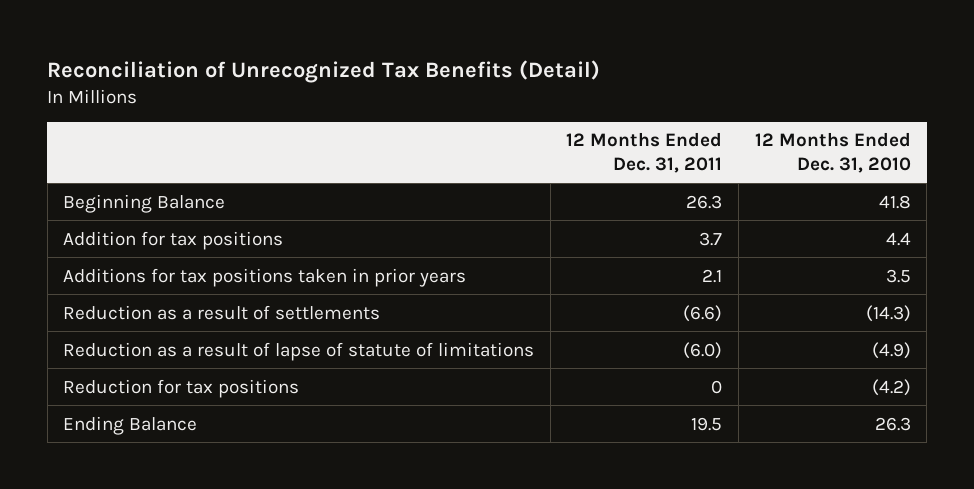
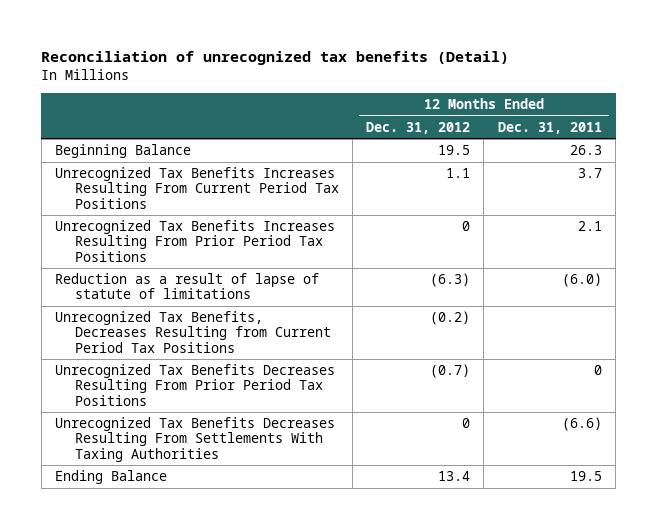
[47,59,601,83] Reconciliation of Unrecognized Tax Benefits (Detail) -> [41,50,510,65] Reconciliation of unrecognized tax benefits (Detail)
[754,132,911,173] 12 Months Ended Dec. 31, 2010 -> none
none -> [366,121,471,134] Dec. 31, 2012
[63,304,381,320] Reduction as a result of settlements -> none
[63,230,284,250] Addition for tax positions -> [55,167,339,209] Unrecognized Tax Benefits Increases Resulting From Current Period Tax Positions
[63,267,467,287] Additions for tax positions taken in prior years -> [55,220,336,262] Unrecognized Tax Benefits Increases Resulting From Prior Period Tax Positions
none -> [55,311,331,353] Unrecognized Tax Benefits, Decreases Resulting from Current Period Tax Positions
[63,378,300,398] Reduction for tax positions -> [55,364,336,406] Unrecognized Tax Benefits Decreases Resulting From Prior Period Tax Positions
none -> [55,417,336,462] Unrecognized Tax Benefits Decreases Resulting From Settlements With Taxing Authorities

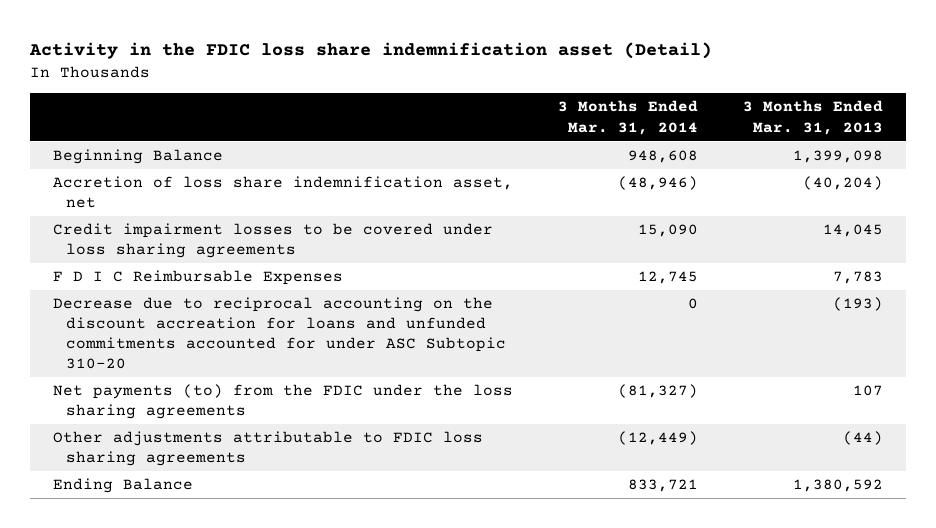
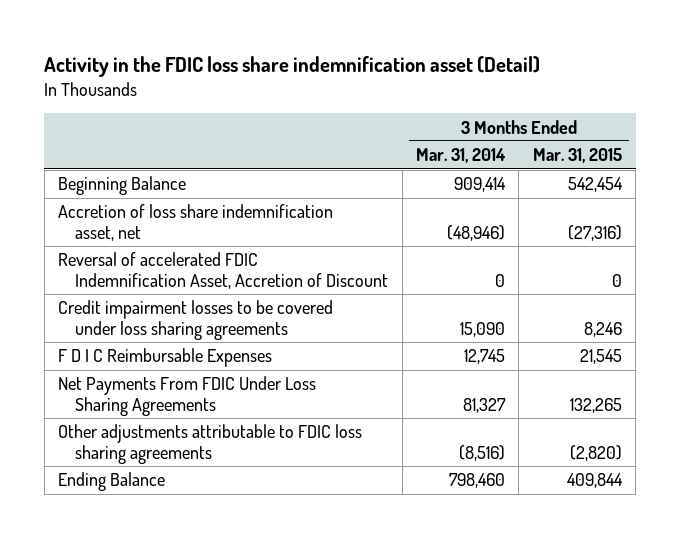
[743,100,884,135] 3 Months Ended Mar. 31, 2013 -> none
none -> [532,148,622,164] Mar. 31, 2015
[628,150,699,164] 948,608 -> [454,177,507,193] 909,414
none -> [58,252,389,289] Reversal of accelerated FDIC Indemnification Asset, Accretion of Discount
[52,297,507,370] Decrease due to reciprocal accounting on the discount accreation for loans and unfunded commitments accounted for under ASC Subtopic 310-20 -> none
[52,384,513,420] Net payments (to) from the FDIC under the loss sharing agreements -> [58,376,317,416] Net Payments From FDIC Under Loss Sharing Agreements
[618,384,699,399] (81,327) -> [463,397,507,413] 81,327
[618,431,699,446] (12,449) -> [459,444,506,461] (8,516)
[628,479,699,493] 833,721 -> [449,473,506,489] 798,460

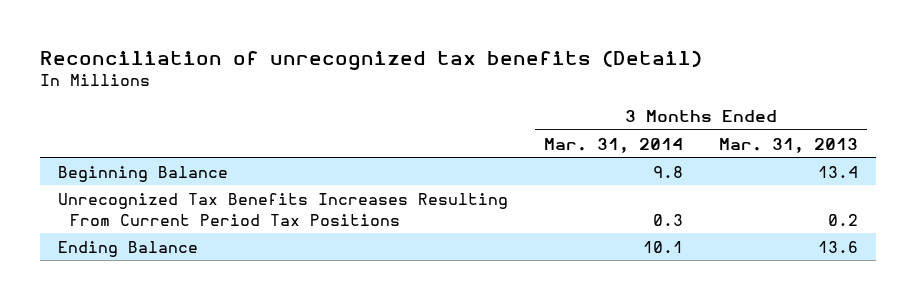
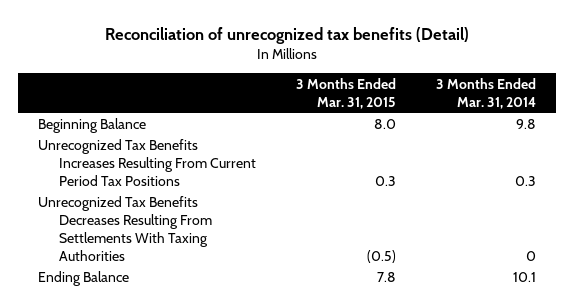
[719,137,859,153] Mar. 31, 2013 -> none
none -> [296,77,397,109] 3 Months Ended Mar. 31, 2015
none -> [37,195,213,261] Unrecognized Tax Benefits Decreases Resulting From Settlements With Taxing Authorities

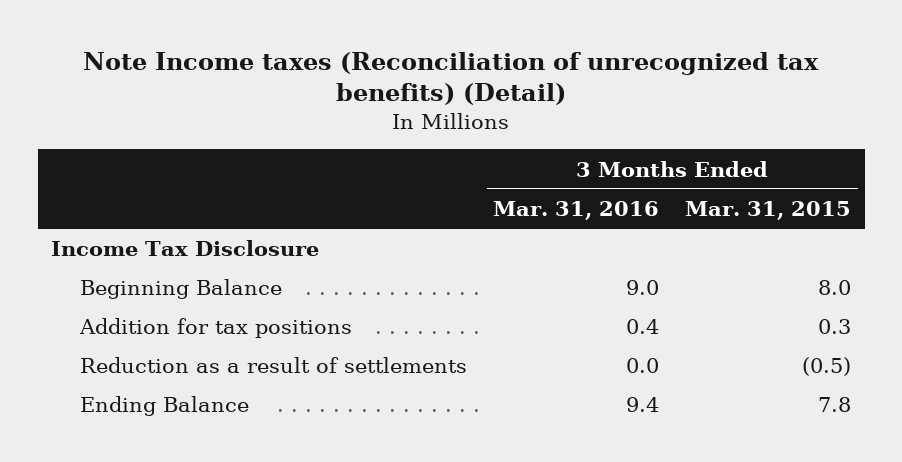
[105,26,470,44] Reconciliation of unrecognized tax benefits (Detail) -> [83,51,820,106] Note Income taxes (Reconciliation of unrecognized tax benefits) (Detail)
[436,77,537,109] 3 Months Ended Mar. 31, 2014 -> none
none -> [493,200,660,220] Mar. 31, 2016
none -> [50,240,319,257] Income Tax Disclosure
[37,138,257,186] Unrecognized Tax Benefits Increases Resulting From Current Period Tax Positions -> [78,318,352,339] Addition for tax positions
[37,195,213,261] Unrecognized Tax Benefits Decreases Resulting From Settlements With Taxing Authorities -> [79,357,467,374] Reduction as a result of settlements

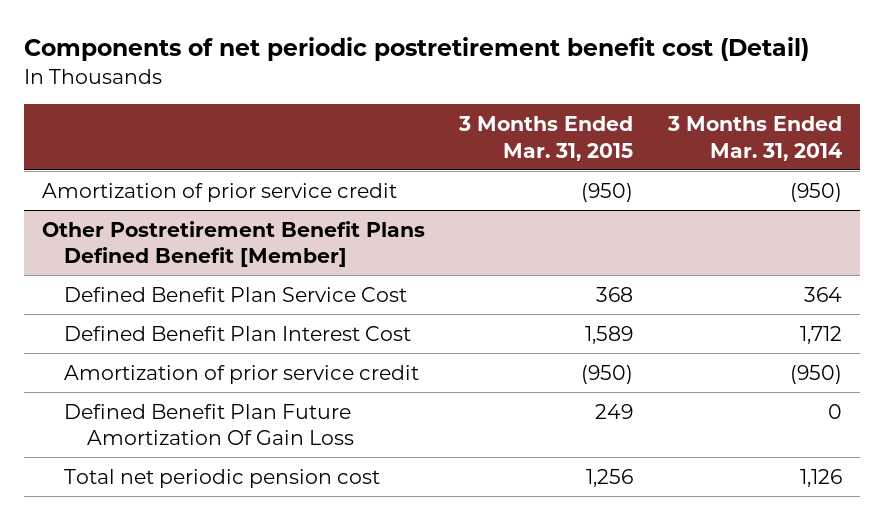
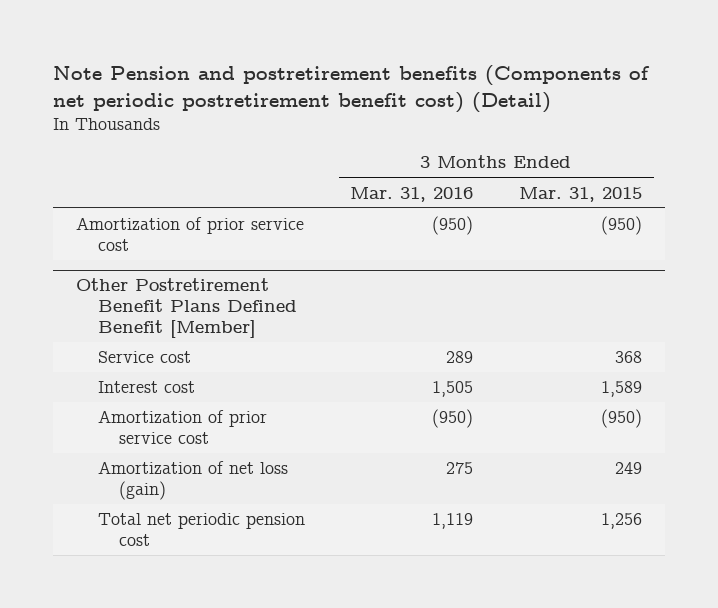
[24,37,810,62] Components of net periodic postretirement benefit cost (Detail) -> [53,64,651,113] Note Pension and postretirement benefits (Components of net periodic postretirement benefit cost) (Detail)
[667,115,843,161] 3 Months Ended Mar. 31, 2014 -> none
none -> [350,186,474,202] Mar. 31, 2016
[41,182,397,202] Amortization of prior service credit -> [76,217,305,251] Amortization of prior service cost
[64,286,408,302] Defined Benefit Plan Service Cost -> [97,351,191,364] Service cost
[64,325,412,341] Defined Benefit Plan Interest Cost -> [97,381,195,394] Interest cost
[64,364,420,384] Amortization of prior service credit -> [97,410,267,444] Amortization of prior service cost
[64,403,354,446] Defined Benefit Plan Future Amortization Of Gain Loss -> [97,461,288,500] Amortization of net loss (gain)

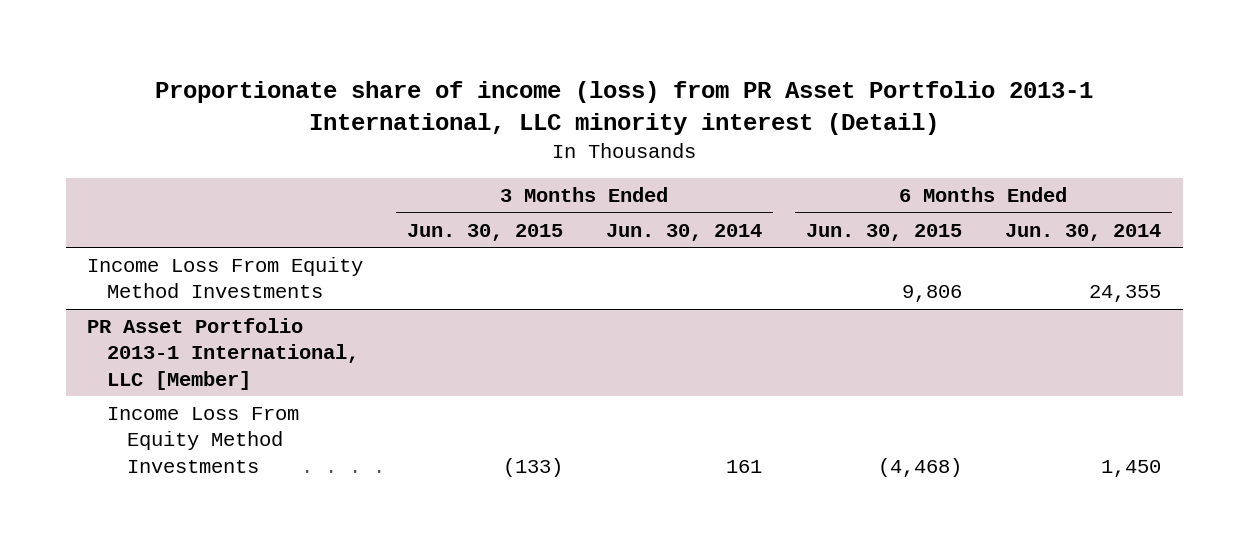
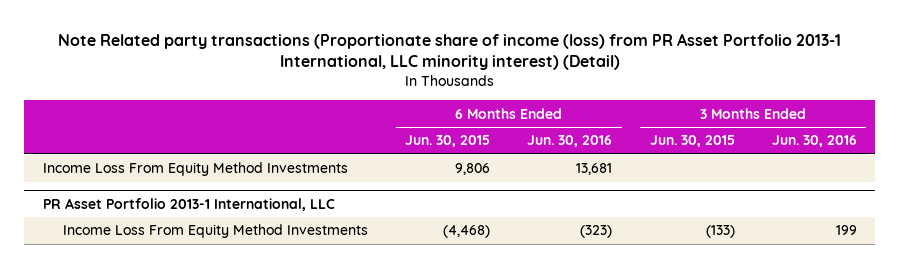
[155,80,1094,135] Proportionate share of income (loss) from PR Asset Portfolio 2013-1 International, LLC minority interest (Detail) -> [57,32,841,71] Note Related party transactions (Proportionate share of income (loss) from PR Asset Portfolio 2013-1 International, LLC minority interest) (Detail)
[606,223,763,241] Jun. 30, 2014 -> none
[1004,223,1161,241] Jun. 30, 2014 -> none
none -> [527,135,613,148] Jun. 30, 2016
none -> [771,135,857,148] Jun. 30, 2016
[87,318,360,390] PR Asset Portfolio 2013-1 International, LLC [Member] -> [42,197,335,211] PR Asset Portfolio 2013-1 International, LLC

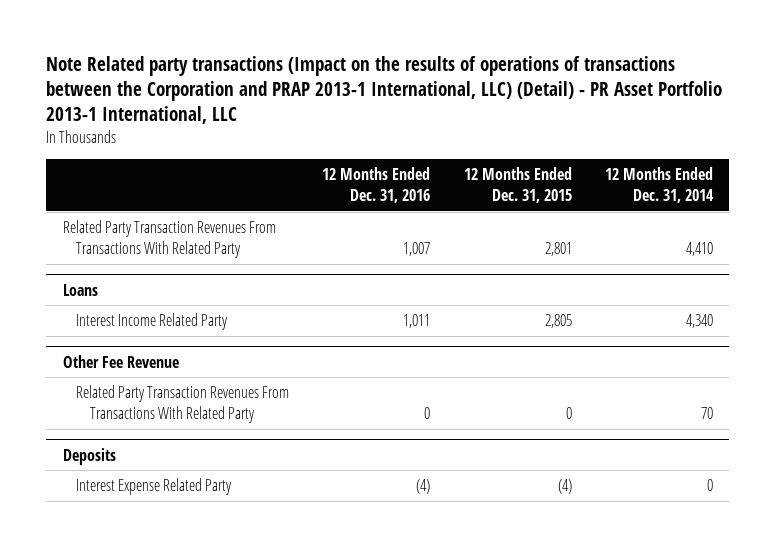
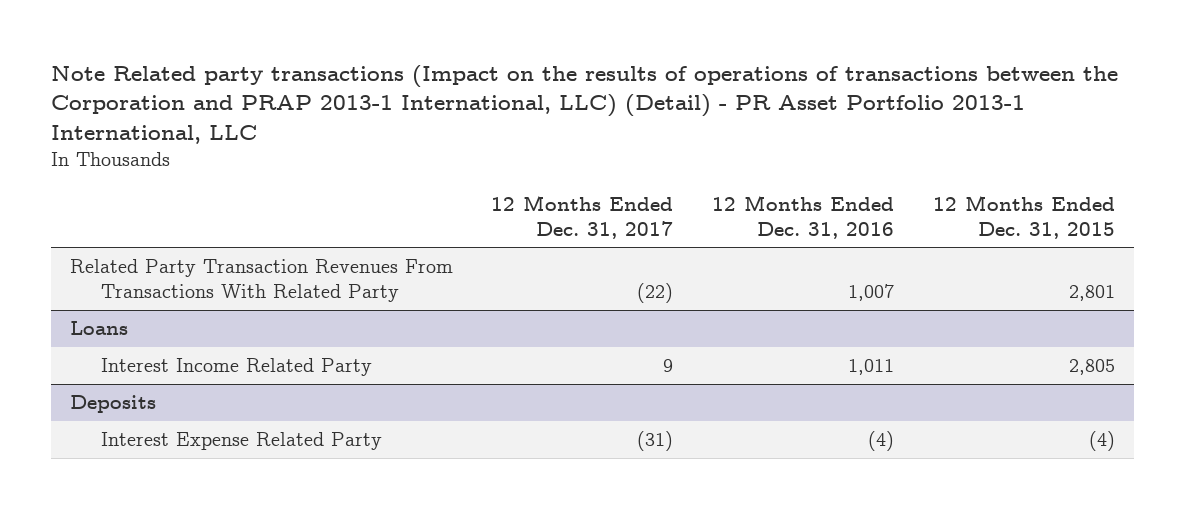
[604,167,714,203] 12 Months Ended Dec. 31, 2014 -> none
none -> [491,194,674,239] 12 Months Ended Dec. 31, 2017
[62,354,179,368] Other Fee Revenue -> none
[76,385,290,423] Related Party Transaction Revenues From Transactions With Related Party -> none

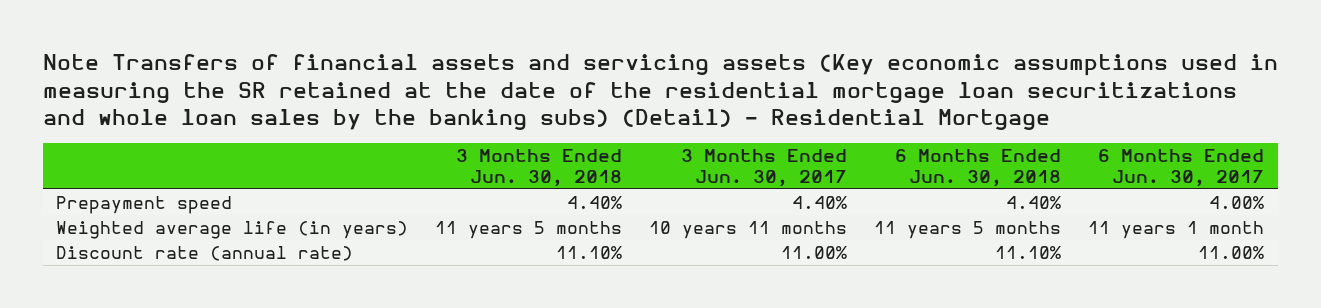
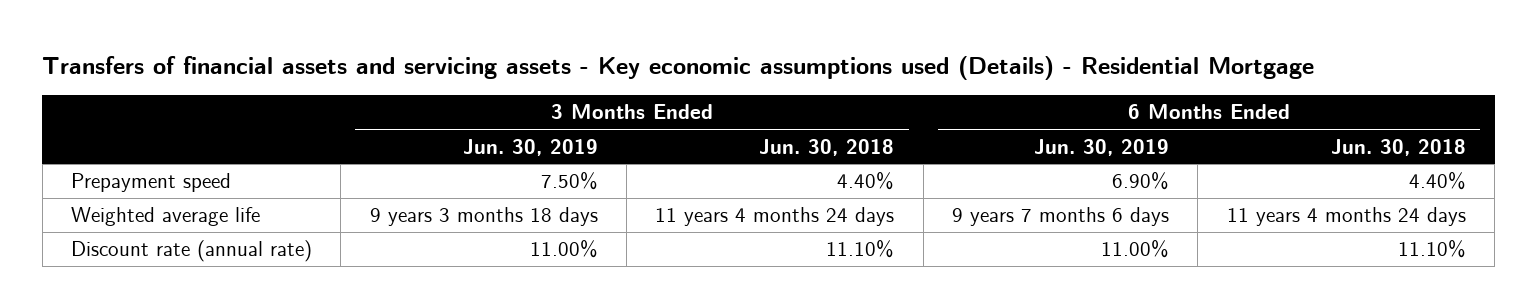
[42,54,1278,131] Note Transfers of financial assets and servicing assets (Key economic assumptions used in measuring the SR retained at the date of the residential mortgage loan securitizations and whole loan sales by the banking subs) (Detail) - Residential Mortgage -> [42,56,1315,81] Transfers of financial assets and servicing assets - Key economic assumptions used (Details) - Residential Mortgage
[681,149,848,187] 3 Months Ended Jun. 30, 2017 -> none
[1098,149,1265,187] 6 Months Ended Jun. 30, 2017 -> none
none -> [462,138,598,156] Jun. 30, 2019
none -> [1034,138,1170,156] Jun. 30, 2019
[56,221,409,240] Weighted average life (in years) -> [70,207,260,227] Weighted average life
[435,221,623,240] 11 years 5 months -> [655,207,895,227] 11 years 4 months 24 days
[874,221,1062,240] 11 years 5 months -> [1226,207,1466,227] 11 years 4 months 24 days

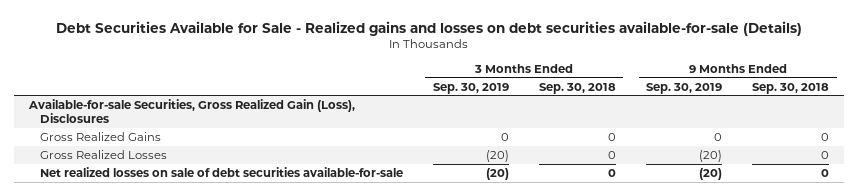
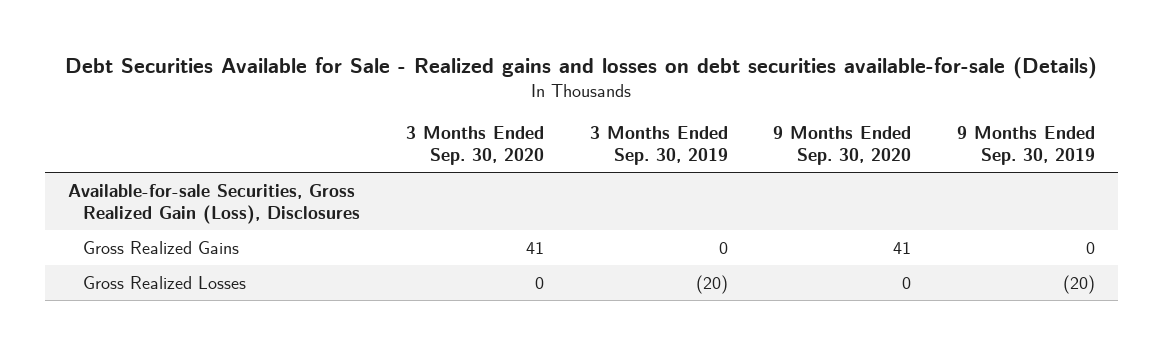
[538,82,616,94] Sep. 30, 2018 -> none
[752,82,830,94] Sep. 30, 2018 -> none
none -> [405,126,544,166] 3 Months Ended Sep. 30, 2020
none -> [773,126,912,166] 9 Months Ended Sep. 30, 2020
[39,166,403,177] Net realized losses on sale of debt securities available-for-sale -> none

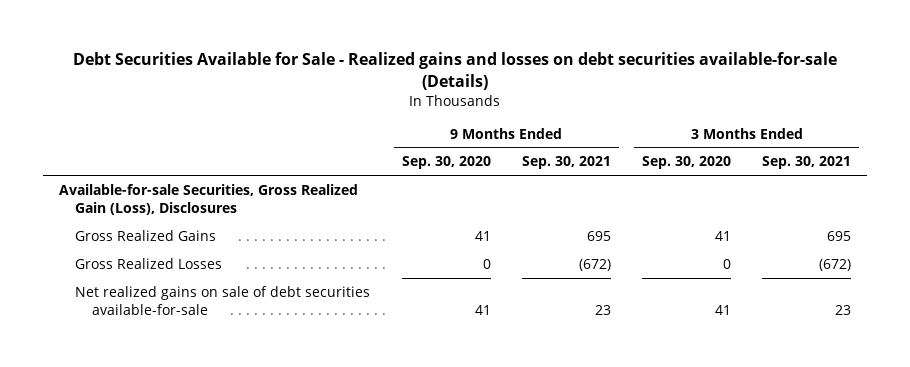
[589,126,728,166] 3 Months Ended Sep. 30, 2019 -> none
[957,126,1096,166] 9 Months Ended Sep. 30, 2019 -> none
none -> [521,156,611,170] Sep. 30, 2021
none -> [762,156,852,170] Sep. 30, 2021
none -> [75,285,371,315] Net realized gains on sale of debt securities available-for-sale

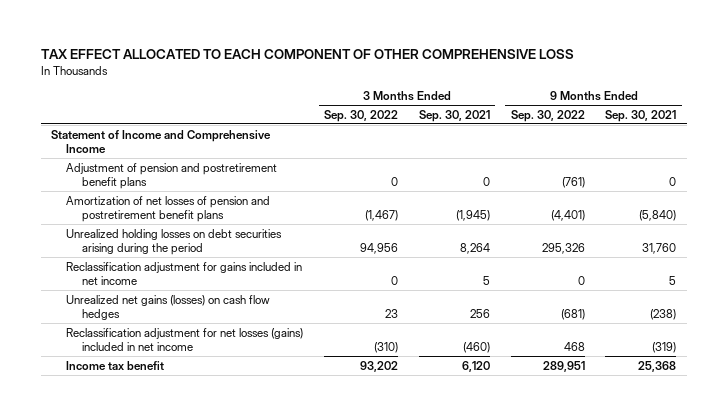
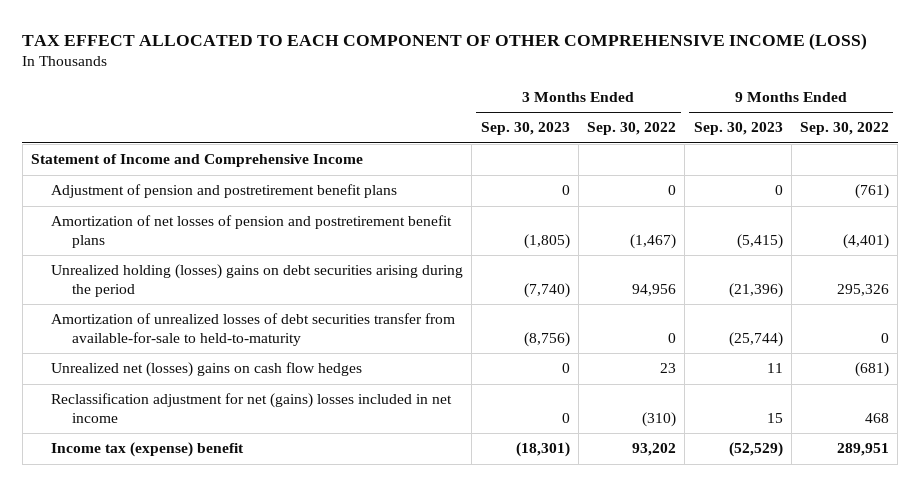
[40,48,574,59] TAX EFFECT ALLOCATED TO EACH COMPONENT OF OTHER COMPREHENSIVE LOSS -> [22,32,868,50] TAX EFFECT ALLOCATED TO EACH COMPONENT OF OTHER COMPREHENSIVE INCOME (LOSS)
[418,109,490,122] Sep. 30, 2021 -> none
[605,109,677,122] Sep. 30, 2021 -> none
none -> [480,122,570,136] Sep. 30, 2023
none -> [693,122,783,136] Sep. 30, 2023
[66,261,303,285] Reclassification adjustment for gains included in net income -> none
[66,228,283,255] Unrealized holding losses on debt securities arising during the period -> [51,264,464,298] Unrealized holding (losses) gains on debt securities arising during the period
none -> [51,313,456,347] Amortization of unrealized losses of debt securities transfer from available-for-sale to held-to-maturity
[66,294,271,320] Unrealized net gains (losses) on cash flow hedges -> [51,362,363,378] Unrealized net (losses) gains on cash flow hedges
[66,327,304,351] Reclassification adjustment for net losses (gains) included in net income -> [51,393,453,424] Reclassification adjustment for net (gains) losses included in net income
[66,360,165,370] Income tax benefit -> [51,442,245,458] Income tax (expense) benefit

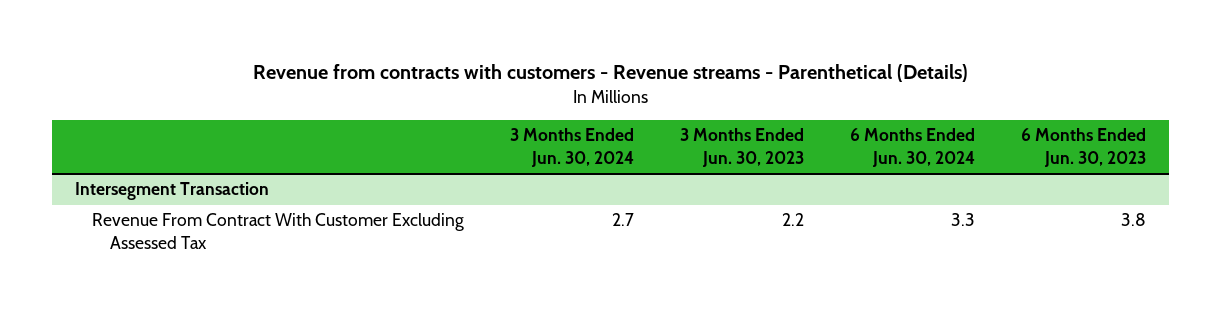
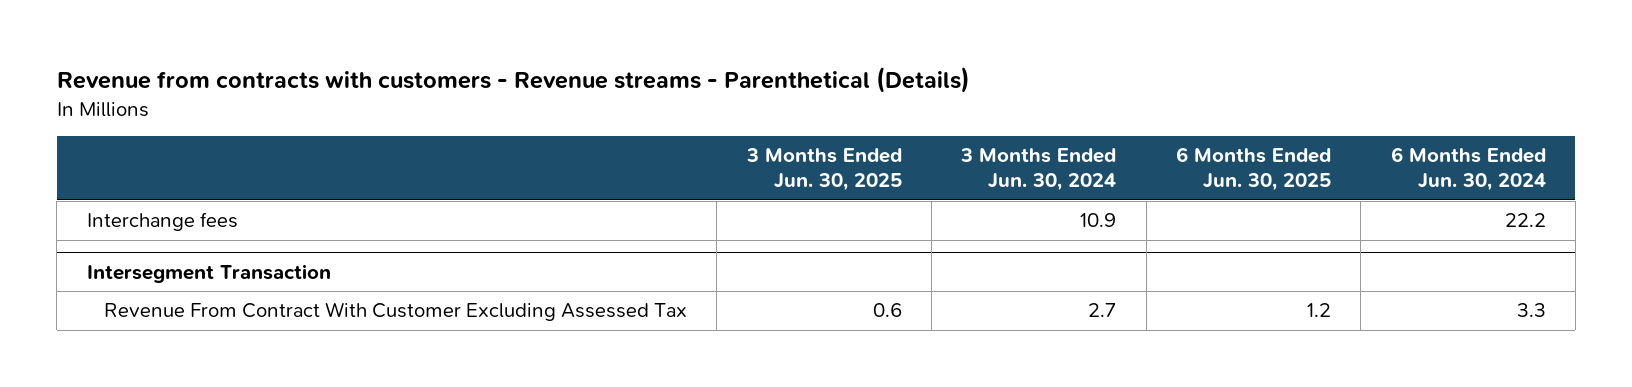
[680,128,805,167] 3 Months Ended Jun. 30, 2023 -> none
[1020,128,1146,167] 6 Months Ended Jun. 30, 2023 -> none
none -> [745,148,902,192] 3 Months Ended Jun. 30, 2025
none -> [1175,147,1331,192] 6 Months Ended Jun. 30, 2025
none -> [86,212,238,232] Interchange fees

